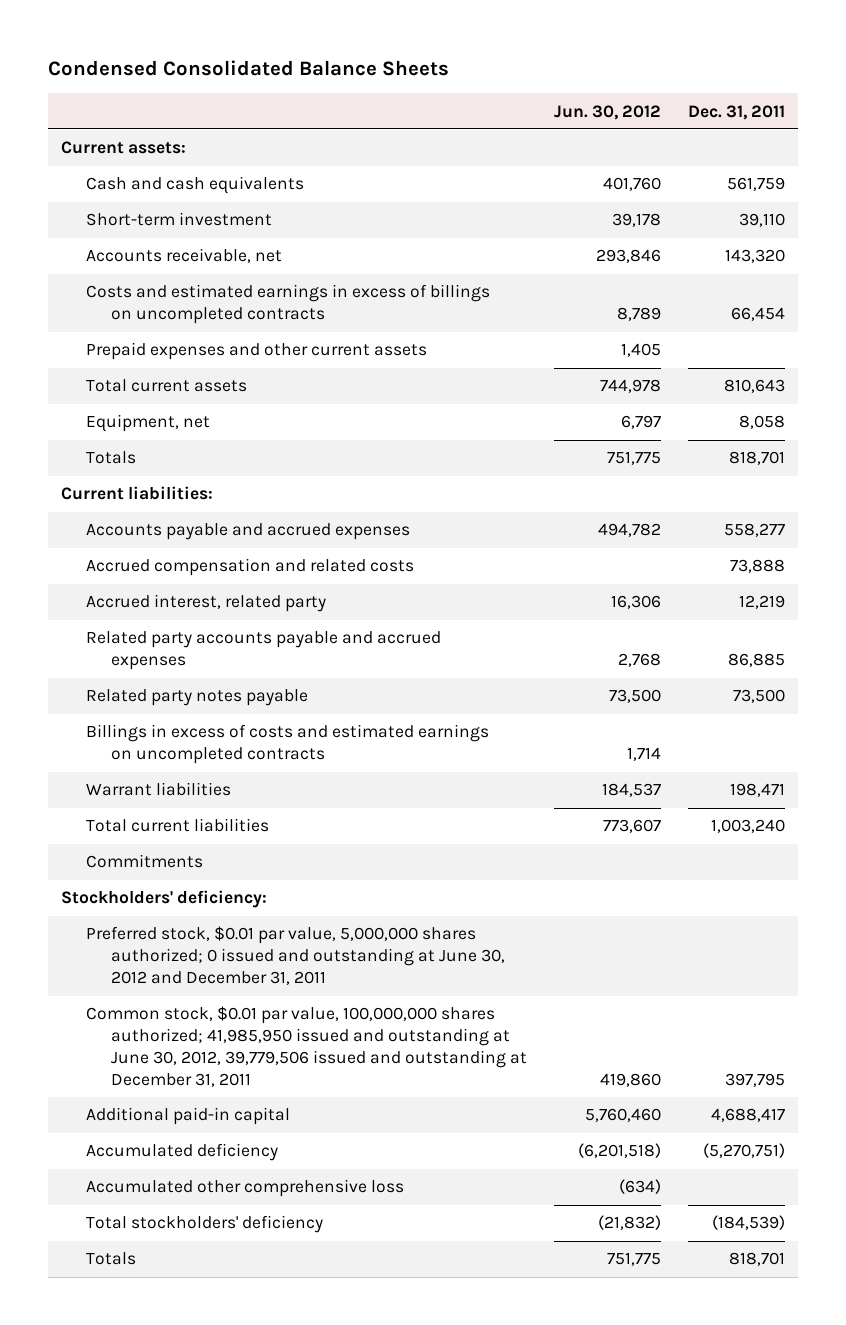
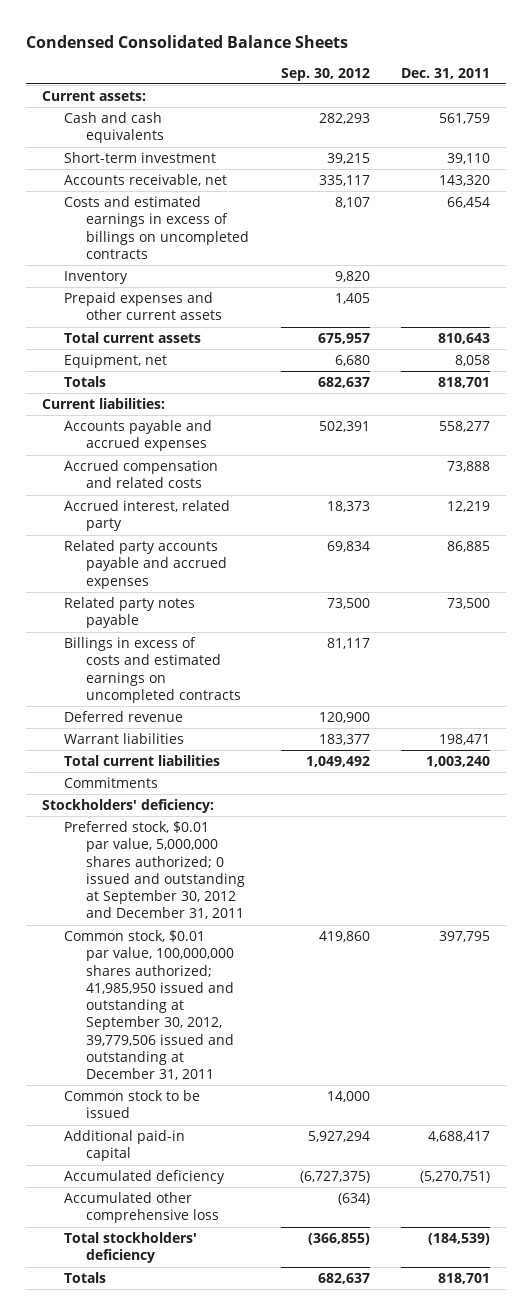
[553,104,661,120] Jun. 30, 2012 -> none
none -> [280,67,370,81] Sep. 30, 2012
none -> [63,271,128,285] Inventory
none -> [63,711,183,723] Deferred revenue
[86,926,506,986] Preferred stock, $0.01 par value, 5,000,000 shares authorized; 0 issued and outstanding at June 30, 2012 and December 31, 2011 -> [63,821,246,920] Preferred stock, $0.01 par value, 5,000,000 shares authorized; 0 issued and outstanding at September 30, 2012 and December 31, 2011
[86,1006,528,1088] Common stock, $0.01 par value, 100,000,000 shares authorized; 41,985,950 issued and outstanding at June 30, 2012, 39,779,506 issued and outstanding at December 31, 2011 -> [63,930,235,1081] Common stock, $0.01 par value, 100,000,000 shares authorized; 41,985,950 issued and outstanding at September 30, 2012, 39,779,506 issued and outstanding at December 31, 2011
none -> [63,1090,200,1119] Common stock to be issued

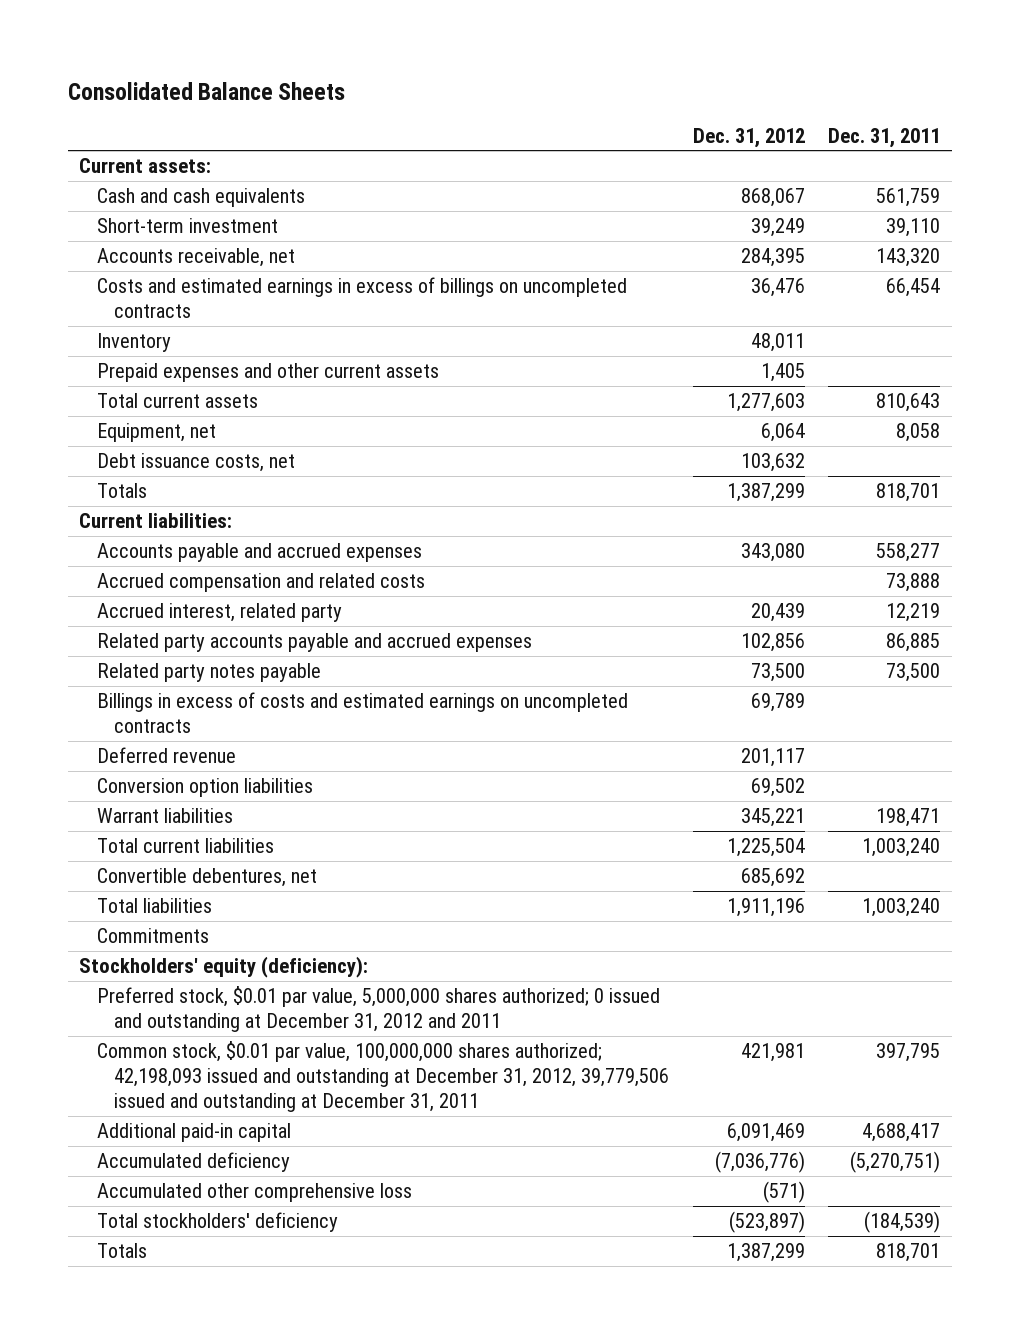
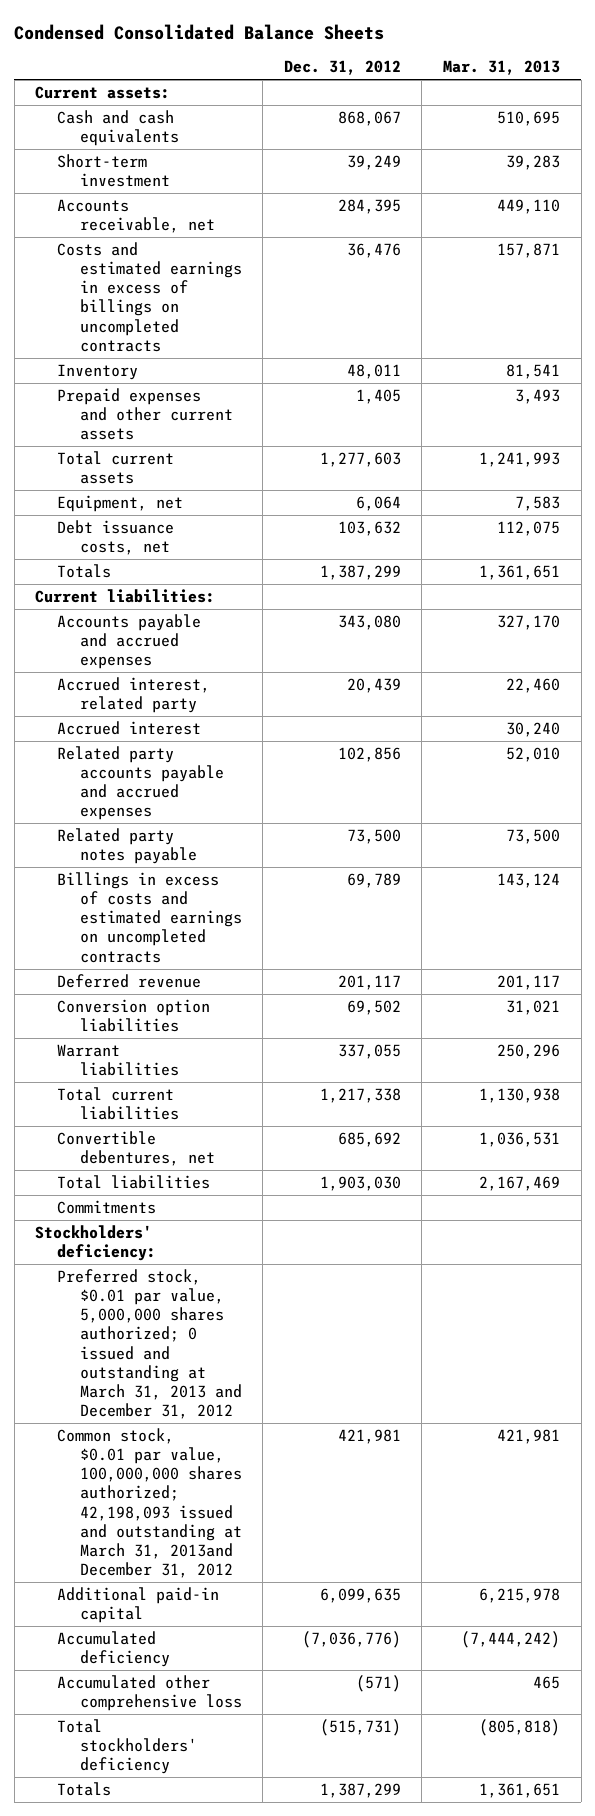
[67,81,345,100] Consolidated Balance Sheets -> [14,23,385,40] Condensed Consolidated Balance Sheets
[828,127,941,148] Dec. 31, 2011 -> none
none -> [443,60,561,76] Mar. 31, 2013
[96,573,425,593] Accrued compensation and related costs -> none
none -> [57,720,202,735] Accrued interest
[740,808,805,828] 345,221 -> [337,1043,401,1059] 337,055
[726,838,805,858] 1,225,504 -> [319,1087,401,1103] 1,217,338
[726,898,805,918] 1,911,196 -> [319,1175,401,1191] 1,903,030
[79,956,369,979] Stockholders' equity (deficiency): -> [35,1224,157,1262] Stockholders' deficiency:
[96,986,660,1033] Preferred stock, $0.01 par value, 5,000,000 shares authorized; 0 issued and outstanding at December 31, 2012 and 2011 -> [57,1268,242,1420] Preferred stock, $0.01 par value, 5,000,000 shares authorized; 0 issued and outstanding at March 31, 2013 and December 31, 2012
[96,1041,669,1113] Common stock, $0.01 par value, 100,000,000 shares authorized; 42,198,093 issued and outstanding at December 31, 2012, 39,779,506 issued and outstanding at December 31, 2011 -> [57,1427,242,1579] Common stock, $0.01 par value, 100,000,000 shares authorized; 42,198,093 issued and outstanding at March 31, 2013and December 31, 2012
[726,1123,805,1143] 6,091,469 -> [319,1587,401,1603] 6,099,635
[728,1211,805,1234] (523,897) -> [319,1718,401,1736] (515,731)

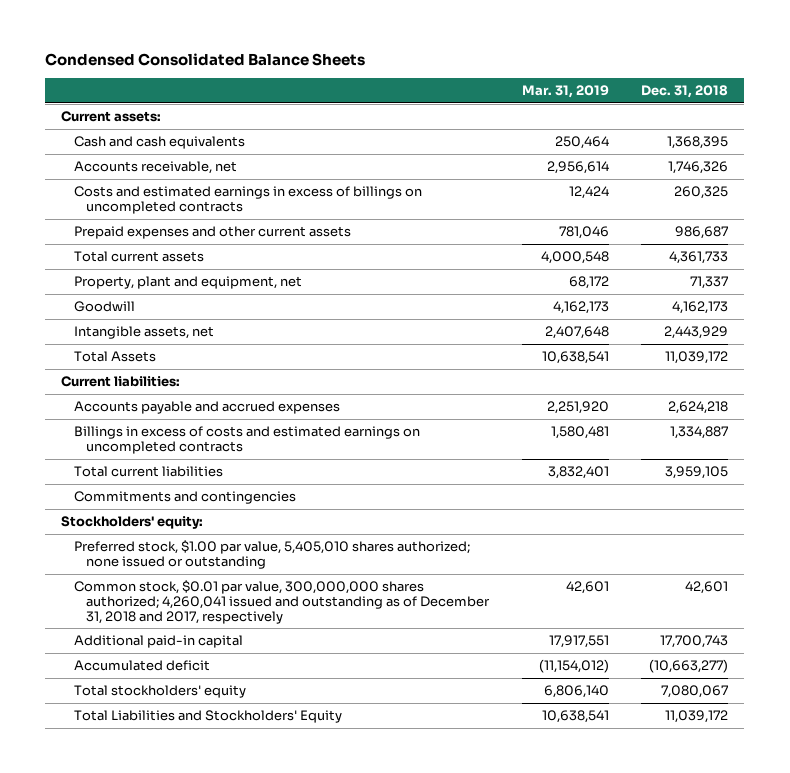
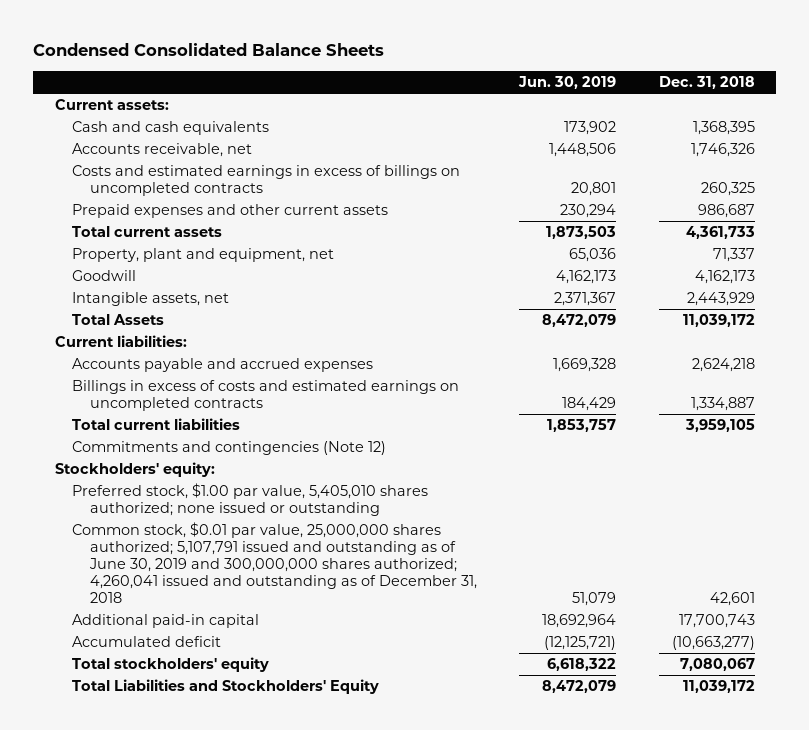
[521,85,609,99] Mar. 31, 2019 -> none
none -> [518,75,617,89] Jun. 30, 2019
[73,491,296,505] Commitments and contingencies -> [72,441,387,456] Commitments and contingencies (Note 12)
[73,580,491,624] Common stock, $0.01 par value, 300,000,000 shares authorized; 4,260,041 issued and outstanding as of December 31, 2018 and 2017, respectively -> [72,522,478,604] Common stock, $0.01 par value, 25,000,000 shares authorized; 5,107,791 issued and outstanding as of June 30, 2019 and 300,000,000 shares authorized; 4,260,041 issued and outstanding as of December 31, 2018

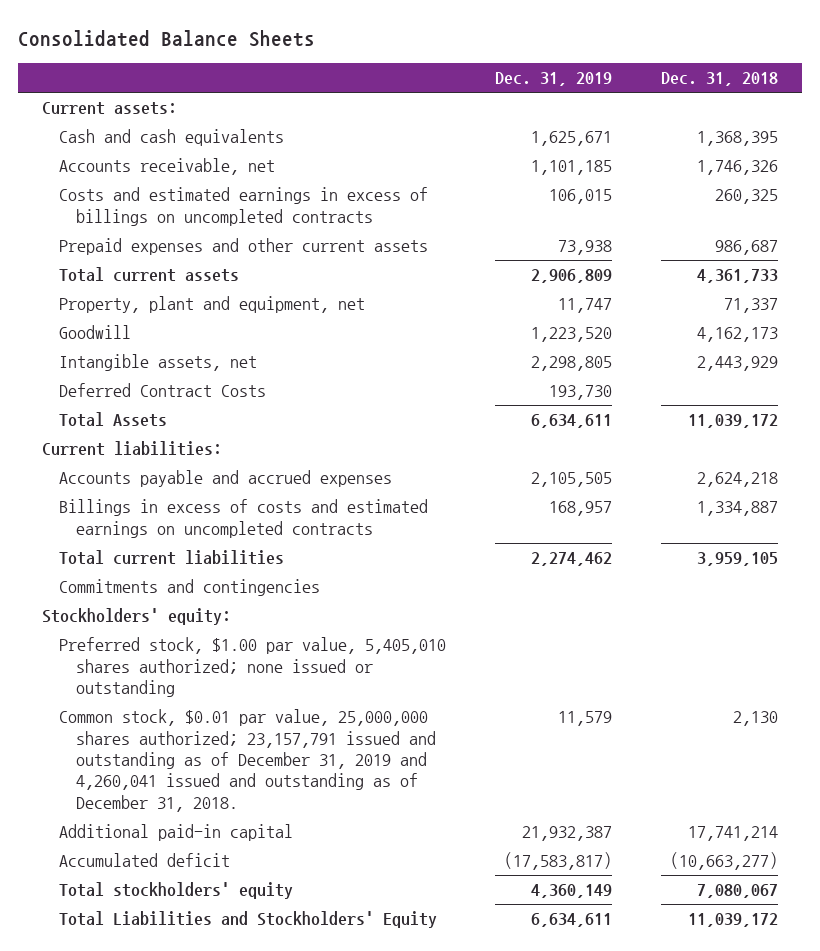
[33,43,385,57] Condensed Consolidated Balance Sheets -> [17,30,315,48] Consolidated Balance Sheets
[518,75,617,89] Jun. 30, 2019 -> none
none -> [494,72,612,87] Dec. 31, 2019
none -> [59,383,267,398] Deferred Contract Costs
[72,441,387,456] Commitments and contingencies (Note 12) -> [59,579,321,597] Commitments and contingencies
[72,522,478,604] Common stock, $0.01 par value, 25,000,000 shares authorized; 5,107,791 issued and outstanding as of June 30, 2019 and 300,000,000 shares authorized; 4,260,041 issued and outstanding as of December 31, 2018 -> [59,709,437,812] Common stock, $0.01 par value, 25,000,000 shares authorized; 23,157,791 issued and outstanding as of December 31, 2019 and 4,260,041 issued and outstanding as of December 31, 2018.
[709,592,755,607] 42,601 -> [732,711,778,727] 2,130
[678,614,755,629] 17,700,743 -> [687,826,778,842] 17,741,214

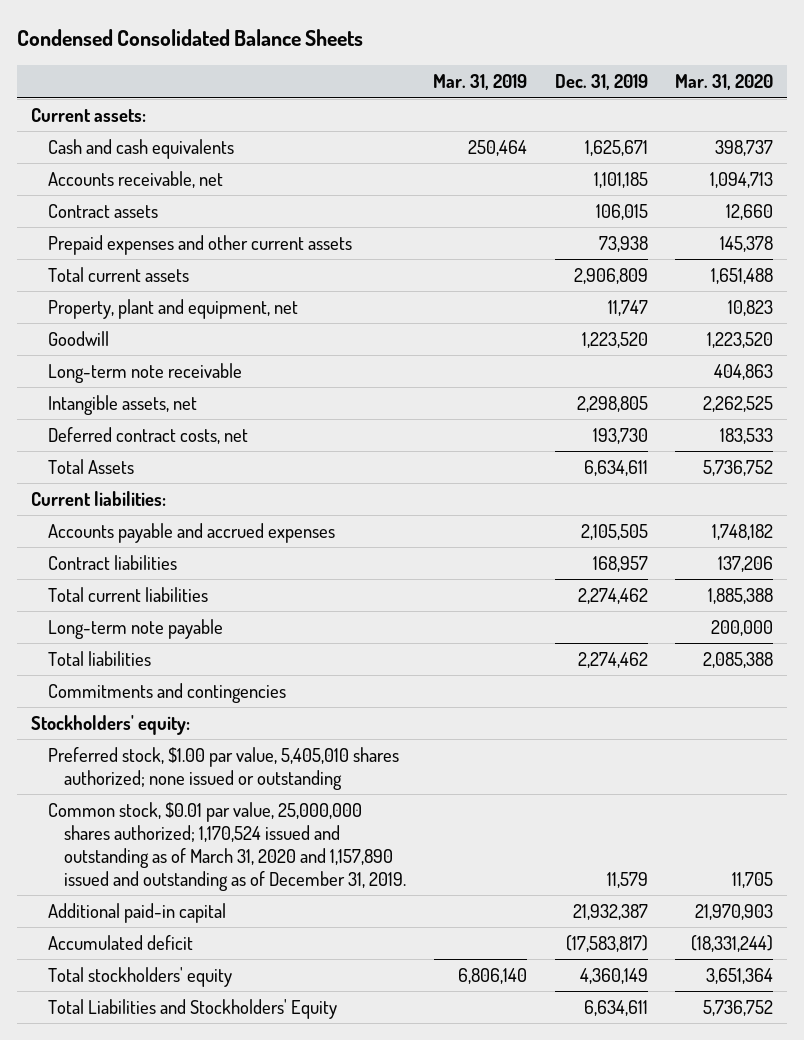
[17,30,315,48] Consolidated Balance Sheets -> [17,29,364,47] Condensed Consolidated Balance Sheets
[660,72,778,87] Dec. 31, 2018 -> none
none -> [433,74,528,91] Mar. 31, 2019
none -> [674,74,773,91] Mar. 31, 2020
[59,187,429,226] Costs and estimated earnings in excess of billings on uncompleted contracts -> [47,204,158,219] Contract assets
none -> [47,363,242,384] Long-term note receivable
[59,383,267,398] Deferred Contract Costs -> [47,427,248,445] Deferred contract costs, net
[59,499,429,538] Billings in excess of costs and estimated earnings on uncompleted contracts -> [47,555,177,571] Contract liabilities
none -> [47,619,223,640] Long-term note payable
none -> [47,651,151,667] Total liabilities
[59,709,437,812] Common stock, $0.01 par value, 25,000,000 shares authorized; 23,157,791 issued and outstanding as of December 31, 2019 and 4,260,041 issued and outstanding as of December 31, 2018. -> [47,802,407,891] Common stock, $0.01 par value, 25,000,000 shares authorized; 1,170,524 issued and outstanding as of March 31, 2020 and 1,157,890 issued and outstanding as of December 31, 2019.

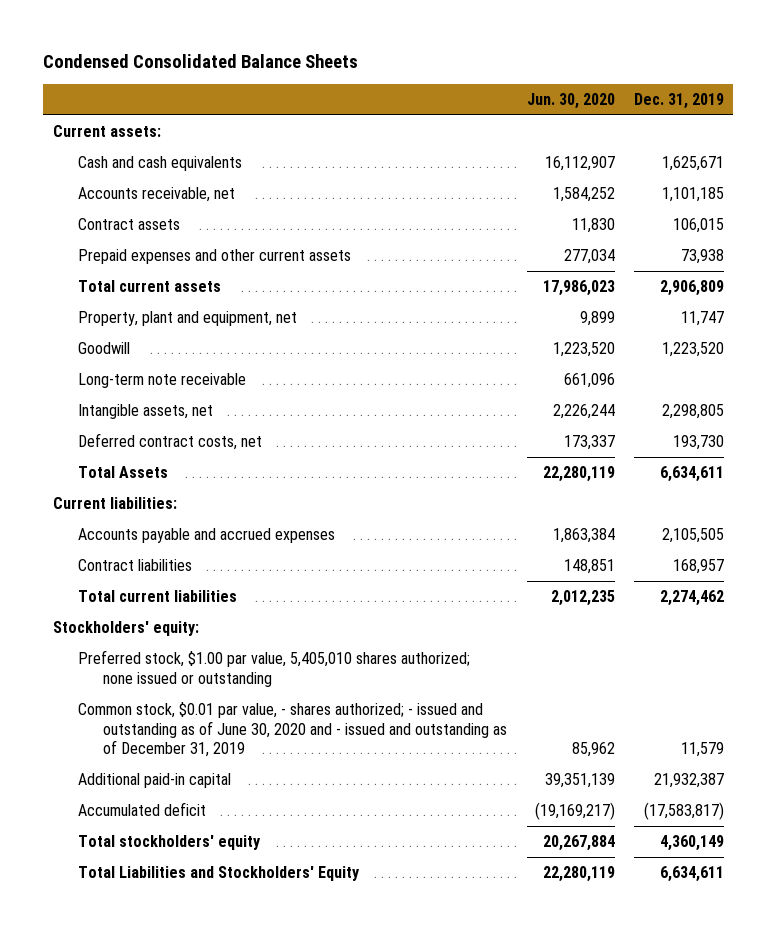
[433,74,528,91] Mar. 31, 2019 -> none
[674,74,773,91] Mar. 31, 2020 -> none
none -> [526,93,615,110] Jun. 30, 2020
[47,619,223,640] Long-term note payable -> none
[47,651,151,667] Total liabilities -> none
[47,683,286,704] Commitments and contingencies -> none
[47,802,407,891] Common stock, $0.01 par value, 25,000,000 shares authorized; 1,170,524 issued and outstanding as of March 31, 2020 and 1,157,890 issued and outstanding as of December 31, 2019. -> [78,702,508,758] Common stock, $0.01 par value, - shares authorized; - issued and outstanding as of June 30, 2020 and - issued and outstanding as of December 31, 2019

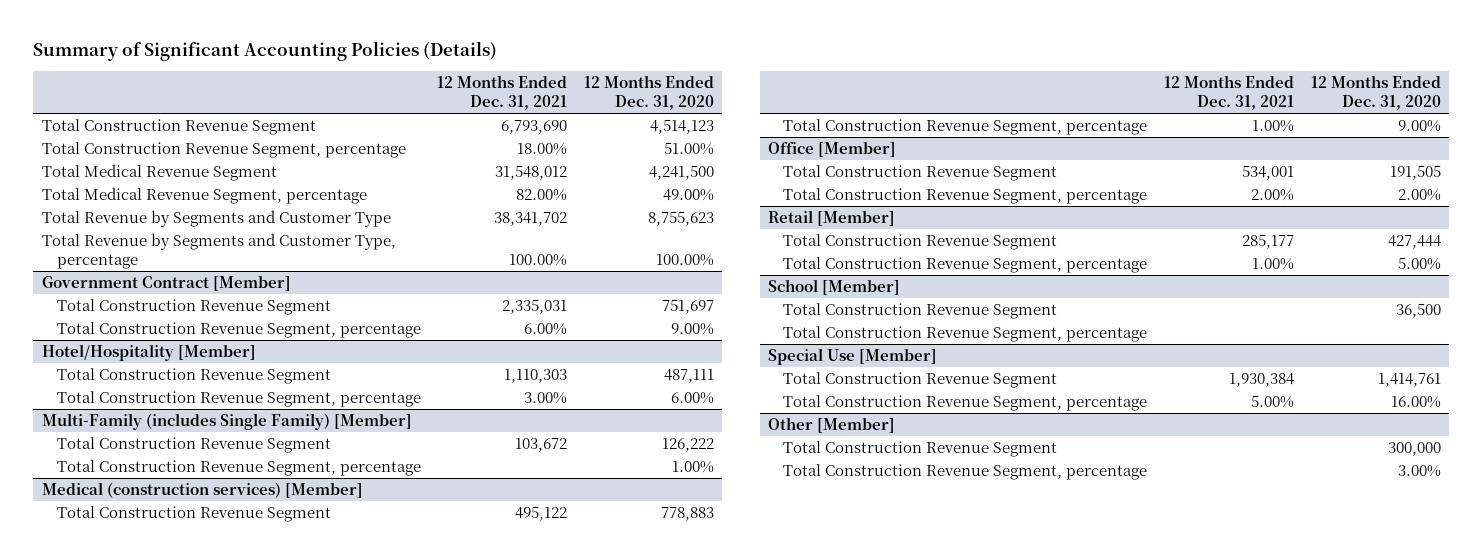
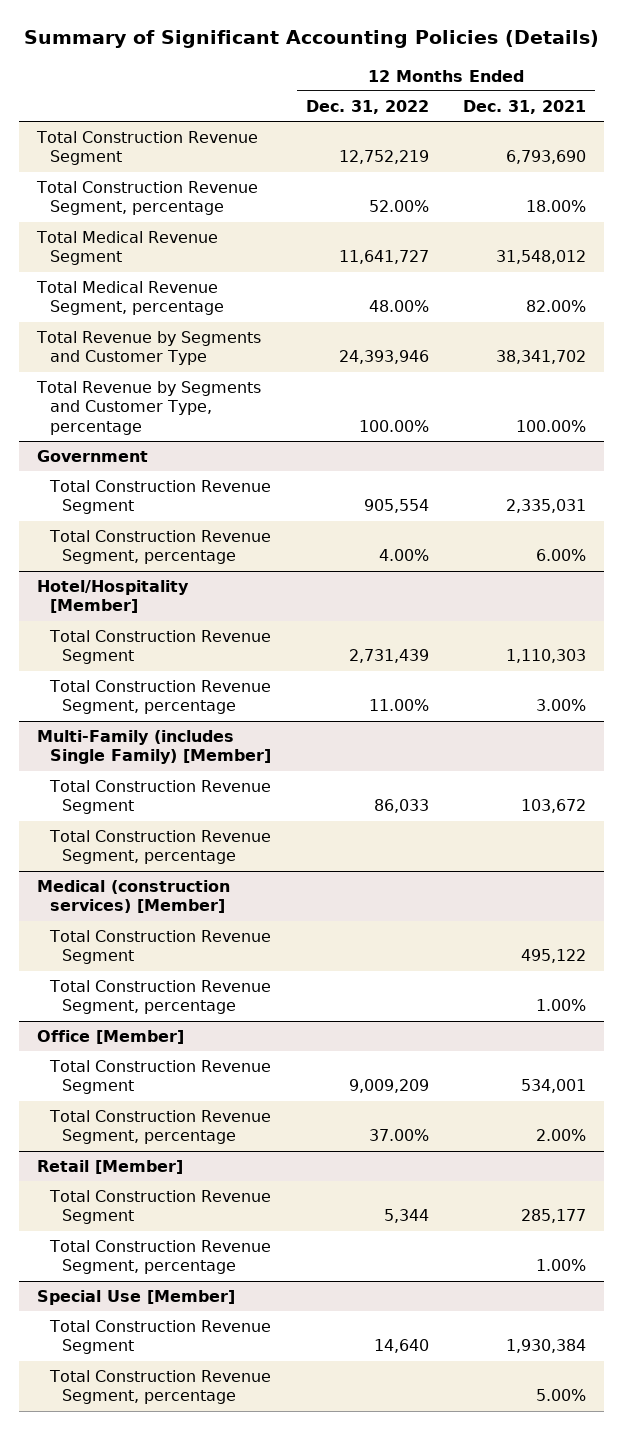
[584,75,715,110] 12 Months Ended Dec. 31, 2020 -> none
none -> [305,100,429,115] Dec. 31, 2022
[41,276,291,292] Government Contract [Member] -> [36,450,148,463] Government
[768,279,901,296] School [Member] -> none
[783,303,1058,320] Total Construction Revenue Segment -> none
[783,326,1148,343] Total Construction Revenue Segment, percentage -> none
[768,417,896,434] Other [Member] -> none
[783,441,1058,458] Total Construction Revenue Segment -> none
[783,464,1148,481] Total Construction Revenue Segment, percentage -> none

